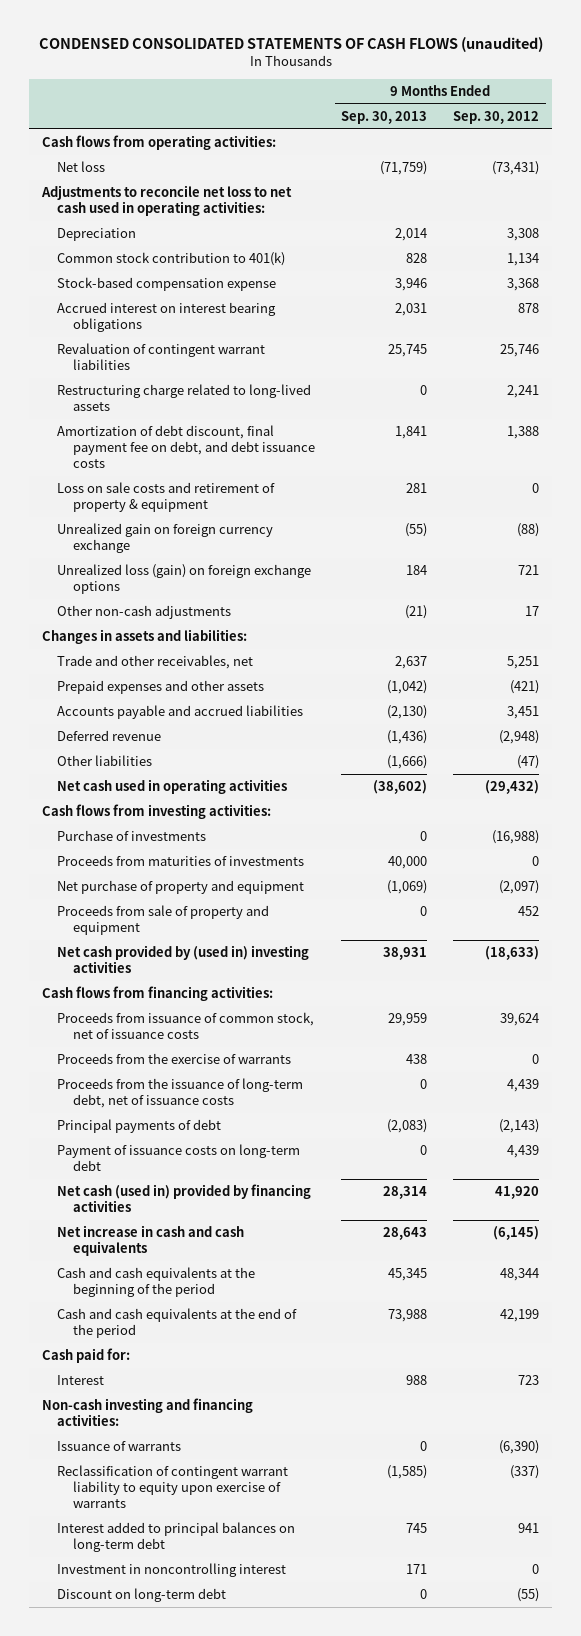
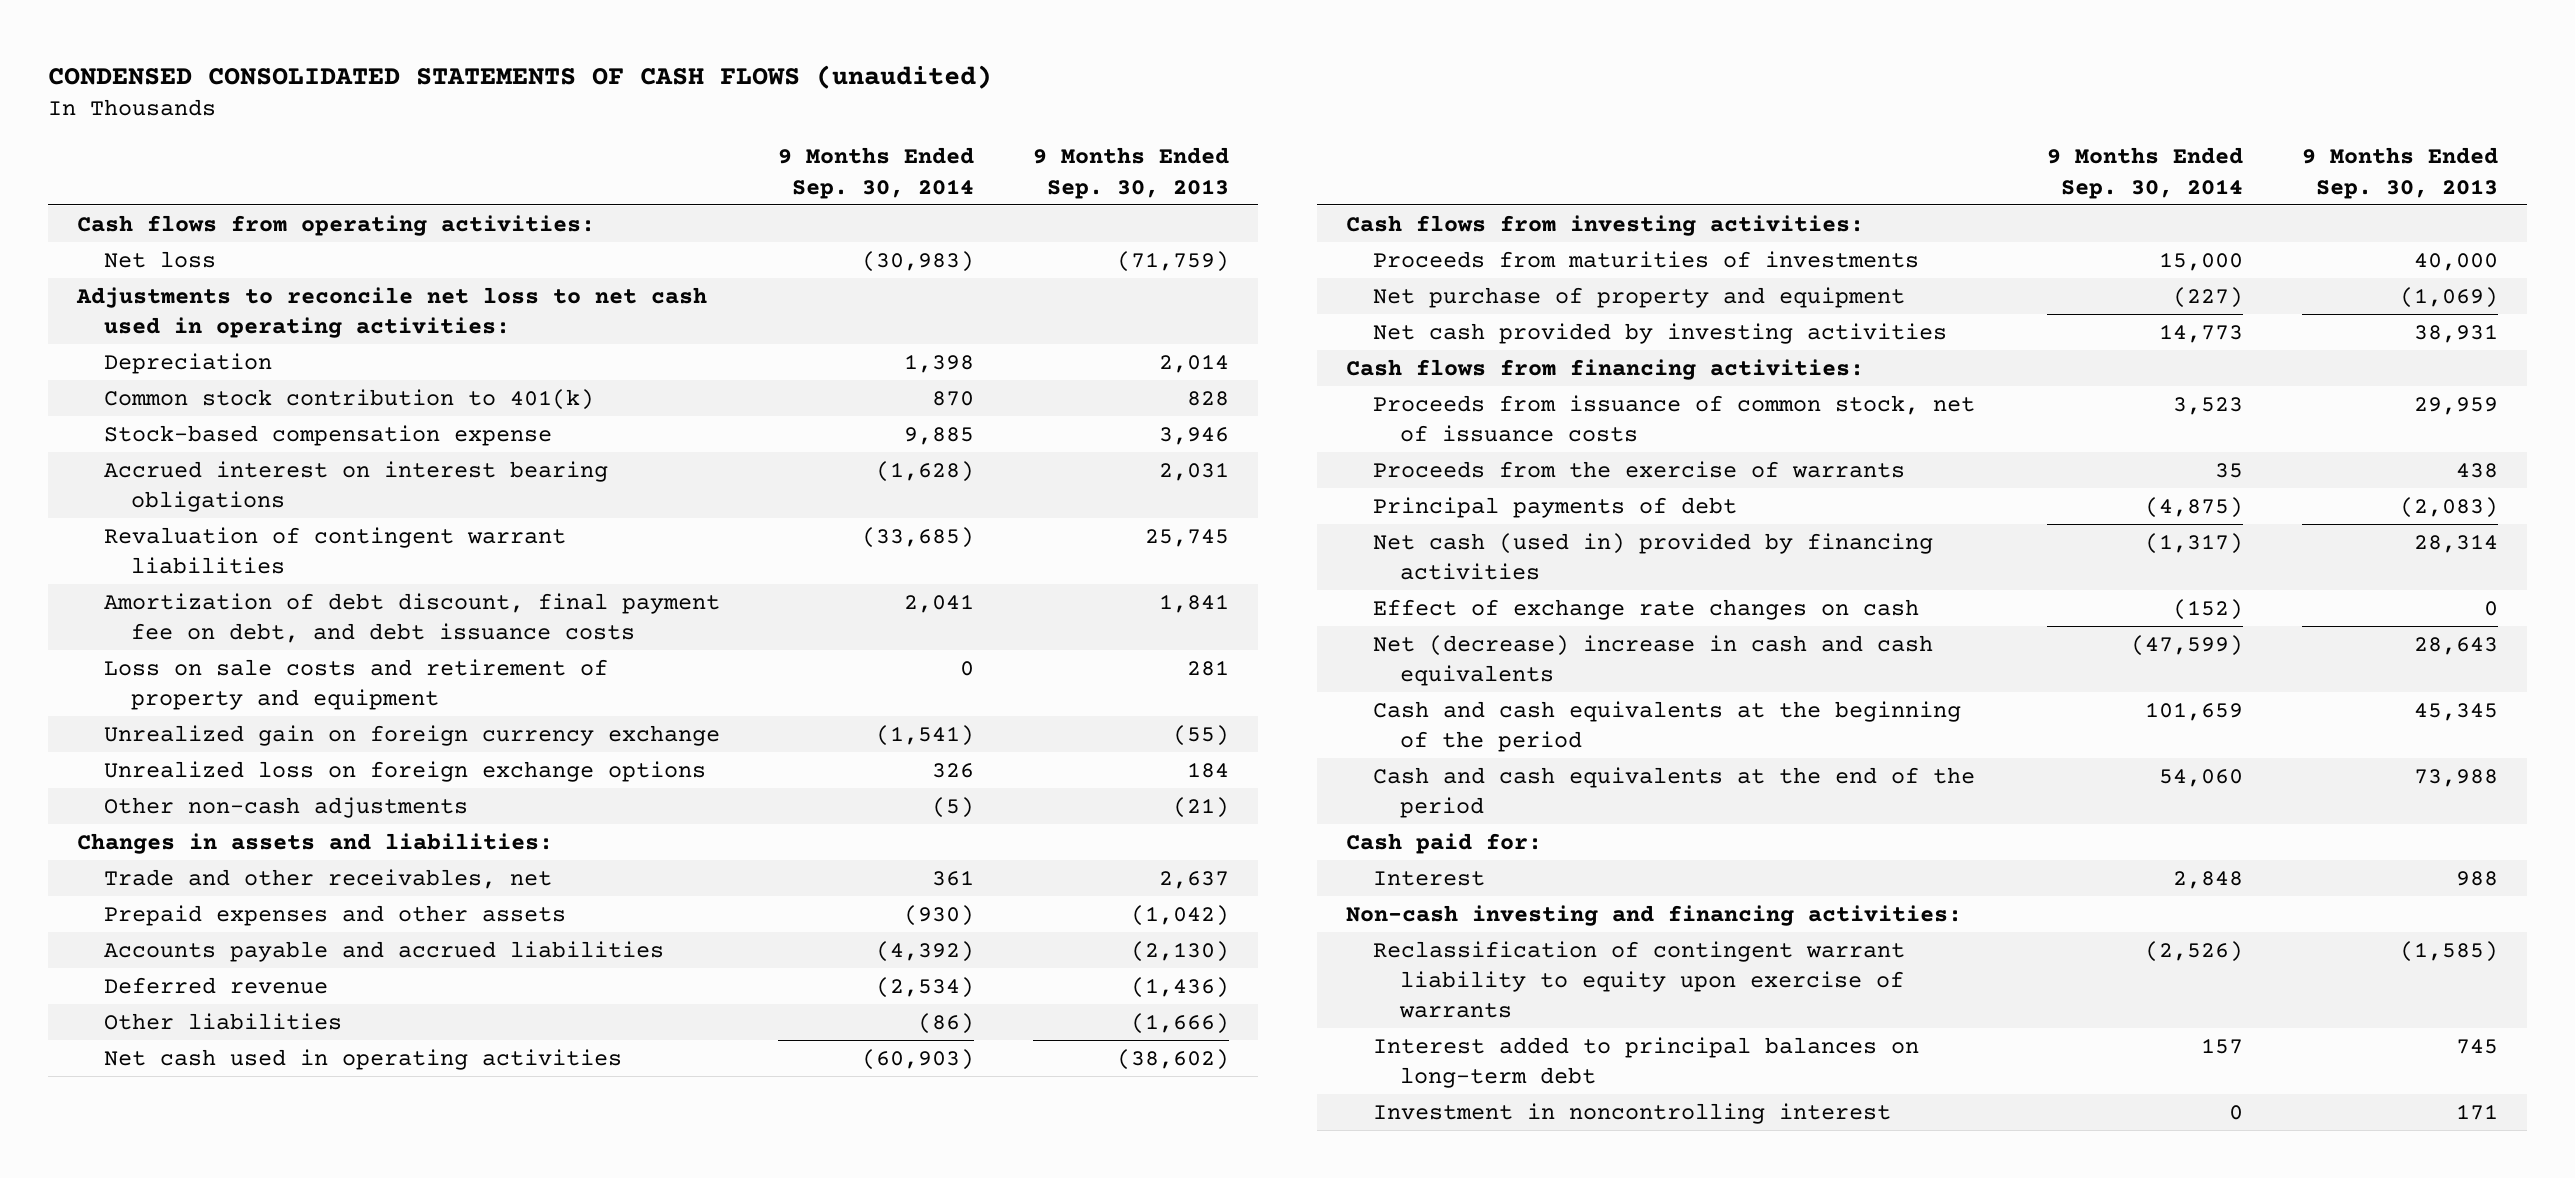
[453,110,540,124] Sep. 30, 2012 -> none
none -> [778,147,975,199] 9 Months Ended Sep. 30, 2014
[57,384,312,412] Restructuring charge related to long-lived assets -> none
[57,482,276,513] Loss on sale costs and retirement of property & equipment -> [103,658,608,710] Loss on sale costs and retirement of property and equipment
[57,564,312,595] Unrealized loss (gain) on foreign exchange options -> [103,760,706,782] Unrealized loss on foreign exchange options
[57,830,207,842] Purchase of investments -> none
[57,905,270,936] Proceeds from sale of property and equipment -> none
[57,945,310,974] Net cash provided by (used in) investing activities -> [1372,322,1947,344] Net cash provided by investing activities
[57,1078,304,1109] Proceeds from the issuance of long-term debt, net of issuance costs -> none
[57,1144,301,1172] Payment of issuance costs on long-term debt -> none
none -> [1372,598,1919,620] Effect of exchange rate changes on cash
[57,1225,245,1257] Net increase in cash and cash equivalents -> [1372,634,1933,686] Net (decrease) increase in cash and cash equivalents
[57,1441,182,1452] Issuance of warrants -> none
[57,1588,227,1603] Discount on long-term debt -> none

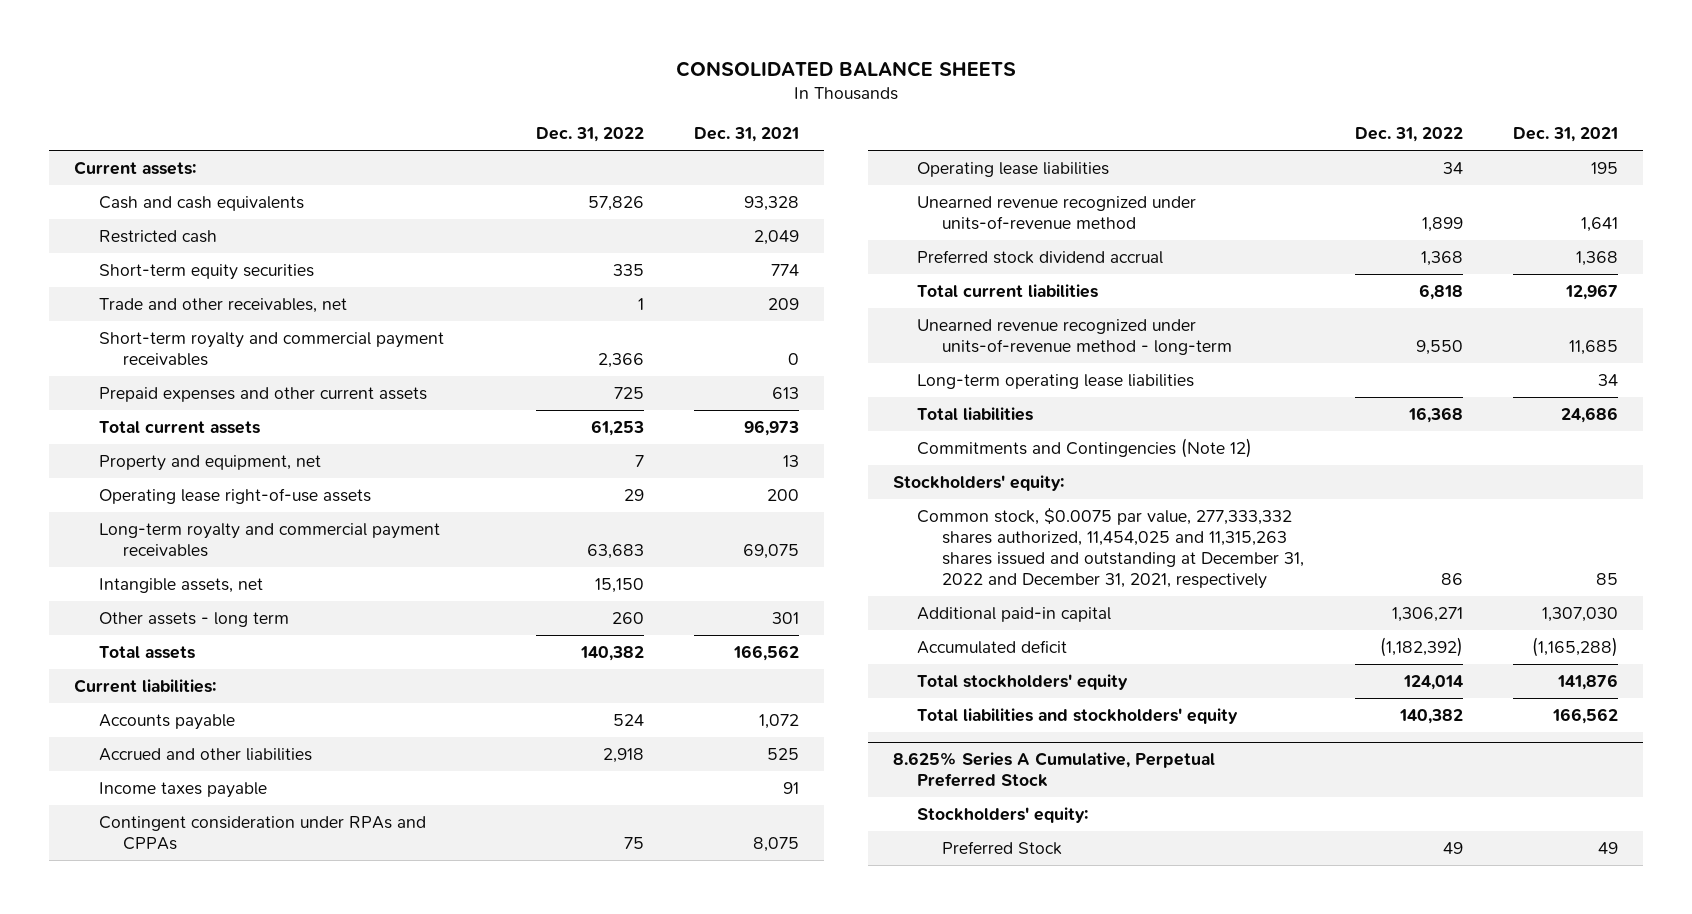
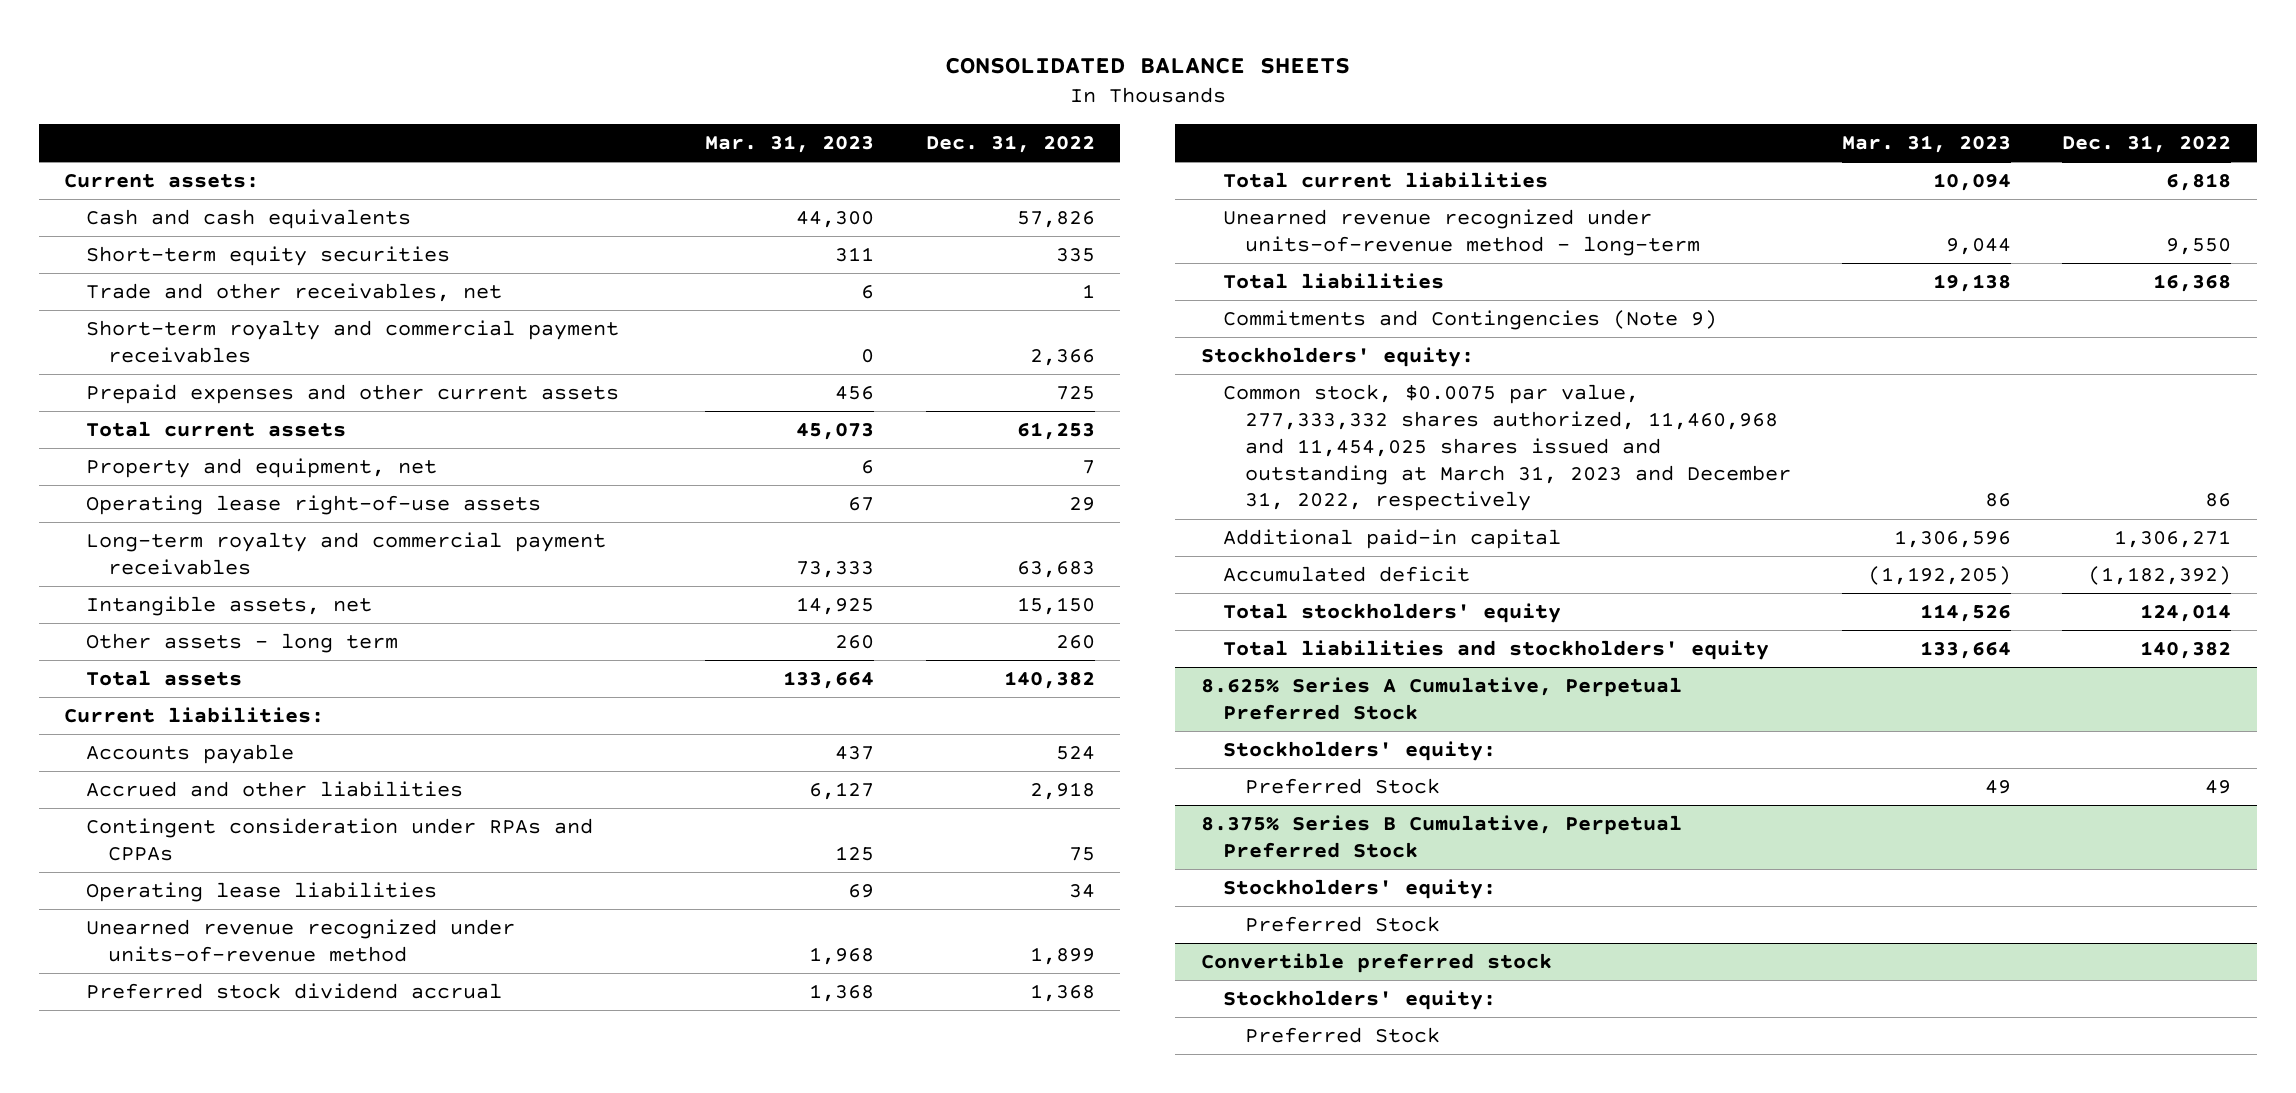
[693,127,799,143] Dec. 31, 2021 -> none
none -> [705,135,875,154] Mar. 31, 2023
[98,229,217,243] Restricted cash -> none
[98,781,267,798] Income taxes payable -> none
[917,373,1195,389] Long-term operating lease liabilities -> none
[917,437,1253,458] Commitments and Contingencies (Note 12) -> [1222,310,1717,331] Commitments and Contingencies (Note 9)
[917,507,1305,589] Common stock, $0.0075 par value, 277,333,332 shares authorized, 11,454,025 and 11,315,263 shares issued and outstanding at December 31, 2022 and December 31, 2021, respectively -> [1222,384,1792,512] Common stock, $0.0075 par value, 277,333,332 shares authorized, 11,460,968 and 11,454,025 shares issued and outstanding at March 31, 2023 and December 31, 2022, respectively
none -> [1200,815,1682,858] 8.375% Series B Cumulative, Perpetual Preferred Stock
none -> [1222,879,1496,900] Stockholders' equity:
none -> [1245,916,1441,933] Preferred Stock
none -> [1200,953,1552,974] Convertible preferred stock
none -> [1222,990,1496,1011] Stockholders' equity:
none -> [1245,1027,1441,1044] Preferred Stock

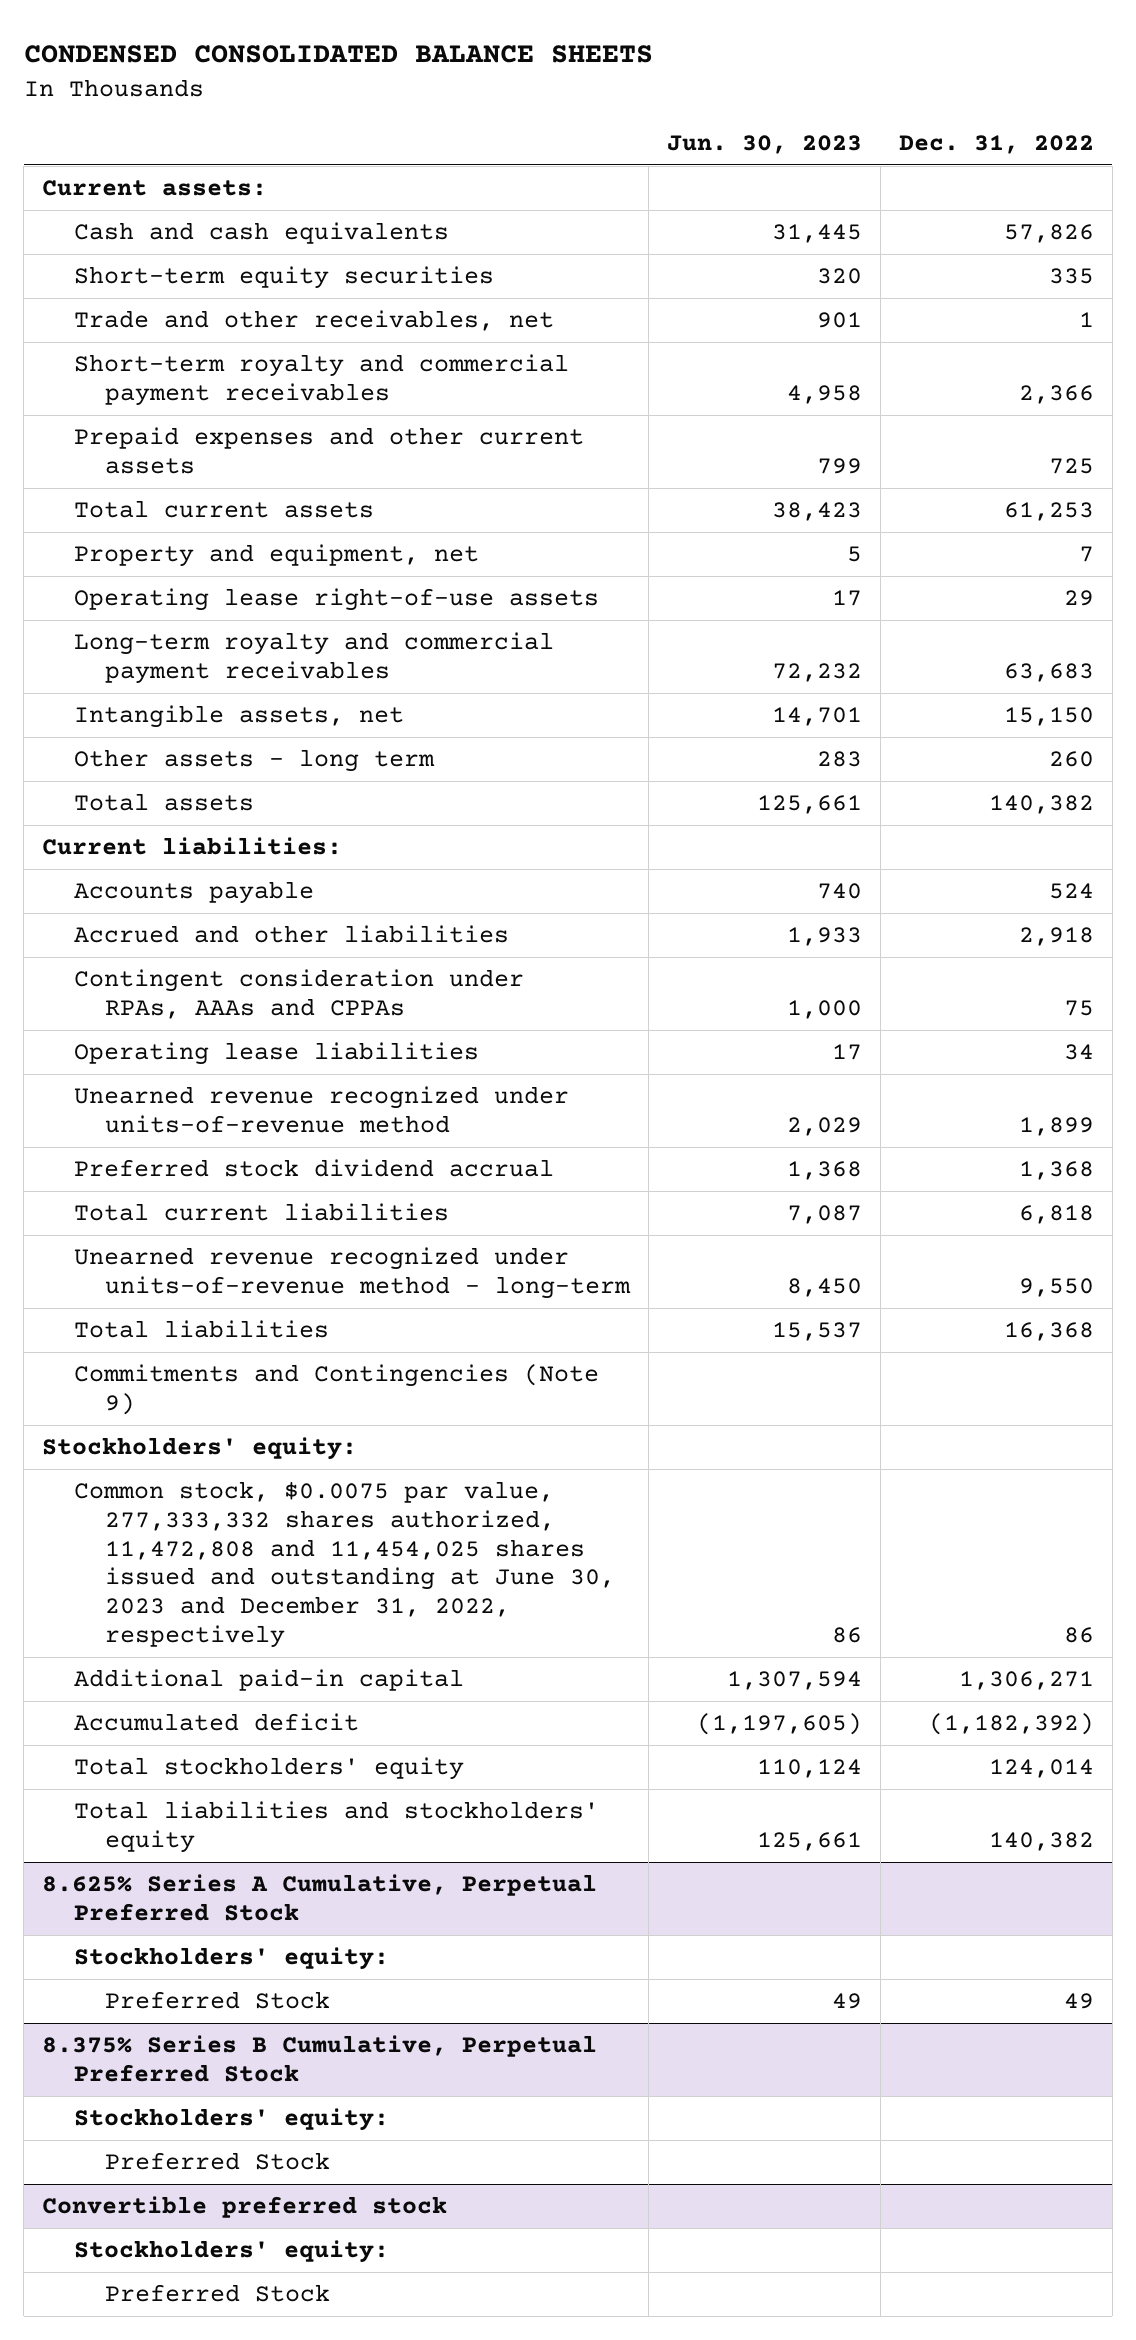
[944,56,1350,74] CONSOLIDATED BALANCE SHEETS -> [23,45,653,64] CONDENSED CONSOLIDATED BALANCE SHEETS
[705,135,875,154] Mar. 31, 2023 -> none
none -> [666,134,862,154] Jun. 30, 2023
[86,818,594,861] Contingent consideration under RPAs and CPPAs -> [73,969,524,1019] Contingent consideration under RPAs, AAAs and CPPAs
[1222,384,1792,512] Common stock, $0.0075 par value, 277,333,332 shares authorized, 11,460,968 and 11,454,025 shares issued and outstanding at March 31, 2023 and December 31, 2022, respectively -> [73,1481,615,1648] Common stock, $0.0075 par value, 277,333,332 shares authorized, 11,472,808 and 11,454,025 shares issued and outstanding at June 30, 2023 and December 31, 2022, respectively

